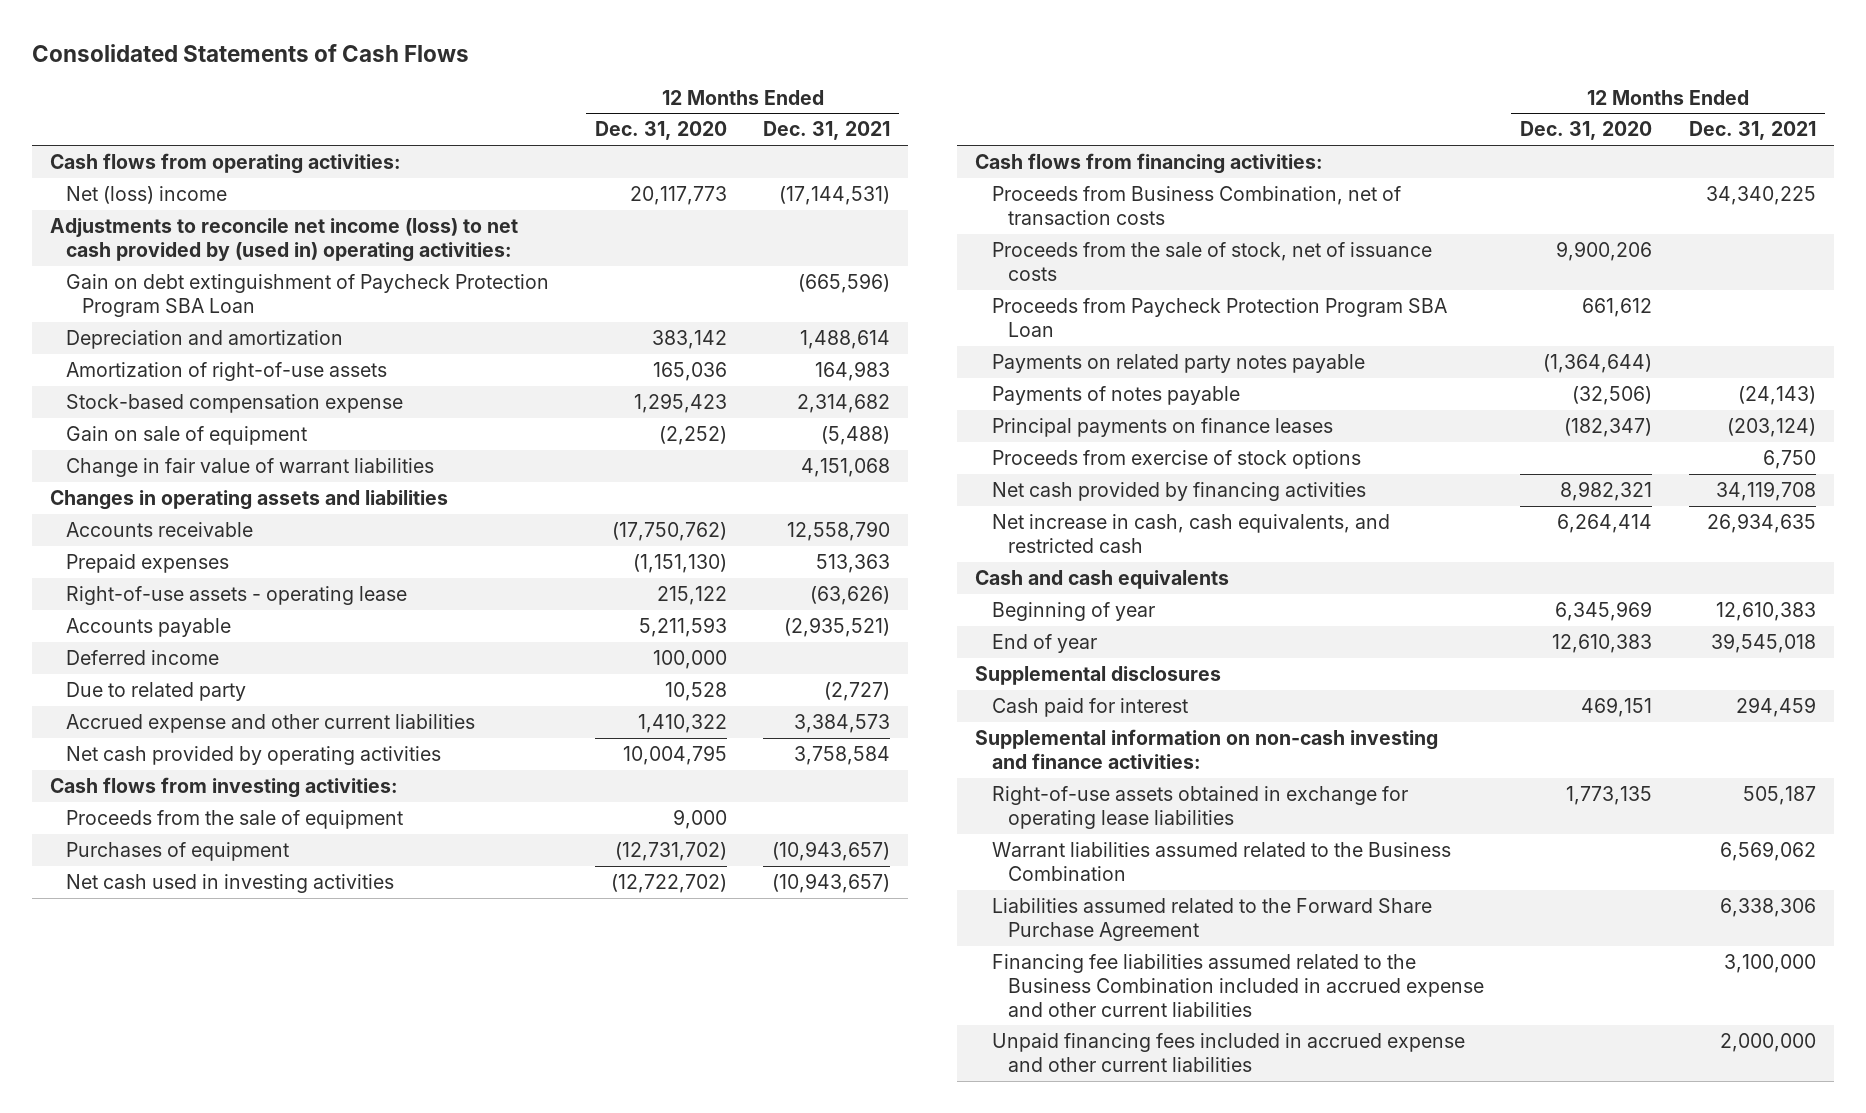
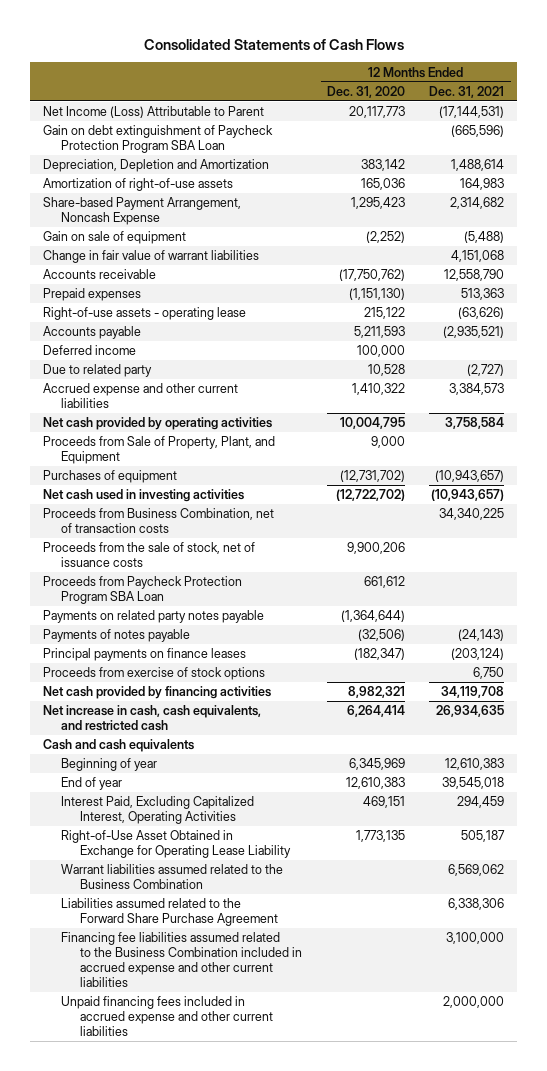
[49,153,401,175] Cash flows from operating activities: -> none
[49,218,518,262] Adjustments to reconcile net income (loss) to net cash provided by (used in) operating activities: -> none
[66,186,228,205] Net (loss) income -> [42,106,264,119] Net Income (Loss) Attributable to Parent
[66,330,344,350] Depreciation and amortization -> [42,159,269,173] Depreciation, Depletion and Amortization
[66,394,404,414] Stock-based compensation expense -> [42,197,241,226] Share-based Payment Arrangement, Noncash Expense
[49,490,448,511] Changes in operating assets and liabilities -> none
[49,777,398,799] Cash flows from investing activities: -> none
[66,810,404,830] Proceeds from the sale of equipment -> [42,436,275,465] Proceeds from Sale of Property, Plant, and Equipment
[975,153,1324,175] Cash flows from financing activities: -> none
[975,666,1222,686] Supplemental disclosures -> none
[975,729,1439,769] Supplemental information on non-cash investing and finance activities: -> none
[991,698,1188,718] Cash paid for interest -> [61,796,255,825] Interest Paid, Excluding Capitalized Interest, Operating Activities
[991,786,1408,829] Right-of-use assets obtained in exchange for operating lease liabilities -> [61,830,292,859] Right-of-Use Asset Obtained in Exchange for Operating Lease Liability

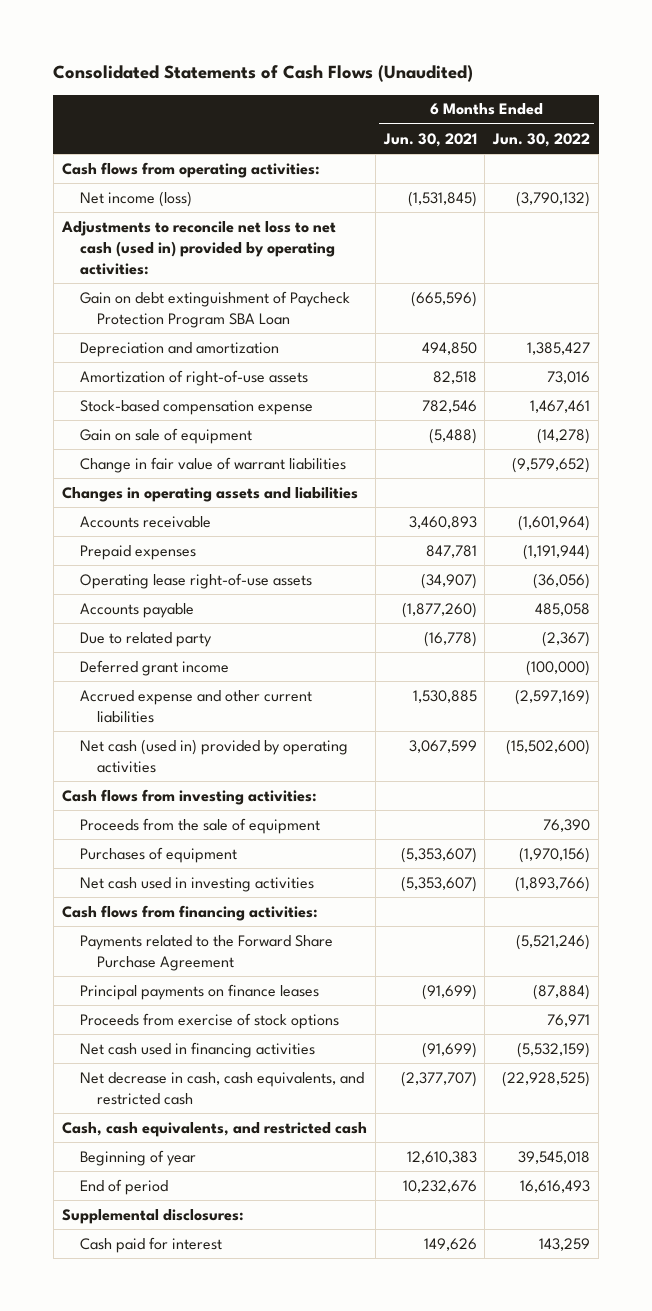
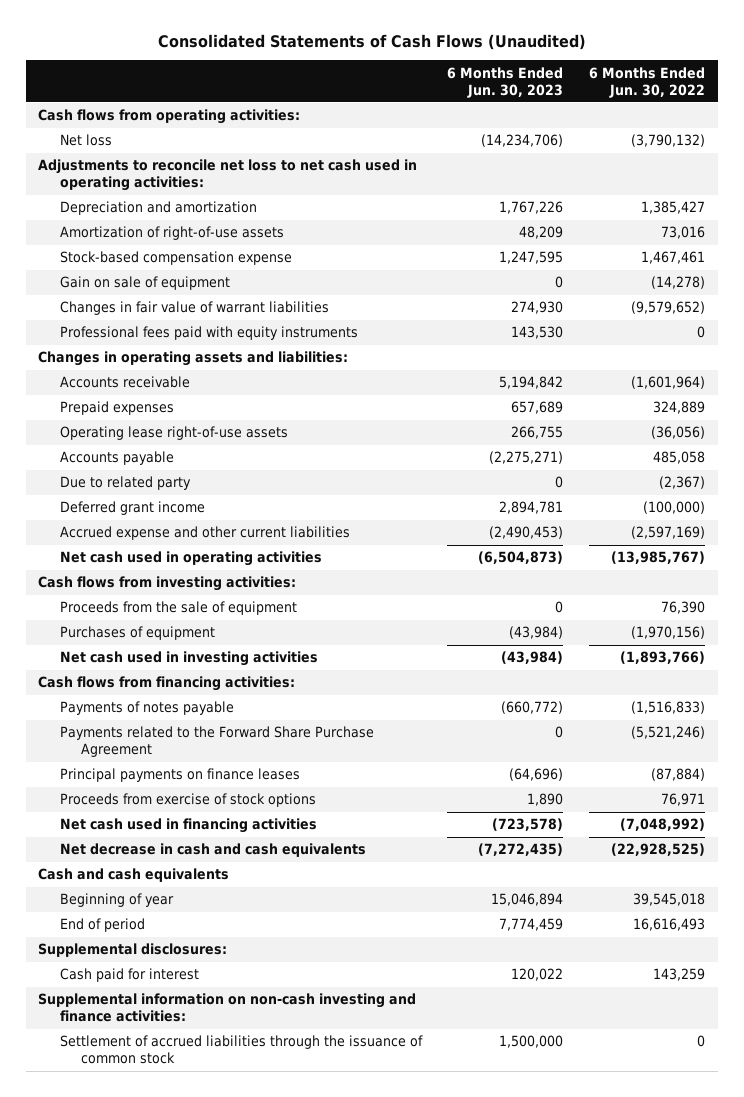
[382,132,477,147] Jun. 30, 2021 -> none
none -> [447,66,564,98] 6 Months Ended Jun. 30, 2023
[79,290,350,328] Gain on debt extinguishment of Paycheck Protection Program SBA Loan -> none
[79,190,192,207] Net income (loss) -> [59,134,112,147] Net loss
[60,220,336,275] Adjustments to reconcile net loss to net cash (used in) provided by operating activities: -> [38,159,418,192] Adjustments to reconcile net loss to net cash used in operating activities:
[79,456,346,473] Change in fair value of warrant liabilities -> [59,301,329,316] Changes in fair value of warrant liabilities
none -> [59,326,358,341] Professional fees paid with equity instruments
[61,486,358,502] Changes in operating assets and liabilities -> [38,351,349,367] Changes in operating assets and liabilities:
[523,543,591,560] (1,191,944) -> [653,401,706,415] 324,889
[79,738,348,773] Net cash (used in) provided by operating activities -> [59,551,322,567] Net cash used in operating activities
[506,738,591,755] (15,502,600) -> [611,551,706,565] (13,985,767)
none -> [59,701,234,716] Payments of notes payable
[517,1041,591,1058] (5,532,159) -> [620,818,706,832] (7,048,992)
[79,1071,364,1105] Net decrease in cash, cash equivalents, and restricted cash -> [59,843,366,858] Net decrease in cash and cash equivalents
[61,1121,367,1137] Cash, cash equivalents, and restricted cash -> [38,868,230,883] Cash and cash equivalents
none -> [38,993,417,1023] Supplemental information on non-cash investing and finance activities:
none -> [59,1035,423,1065] Settlement of accrued liabilities through the issuance of common stock

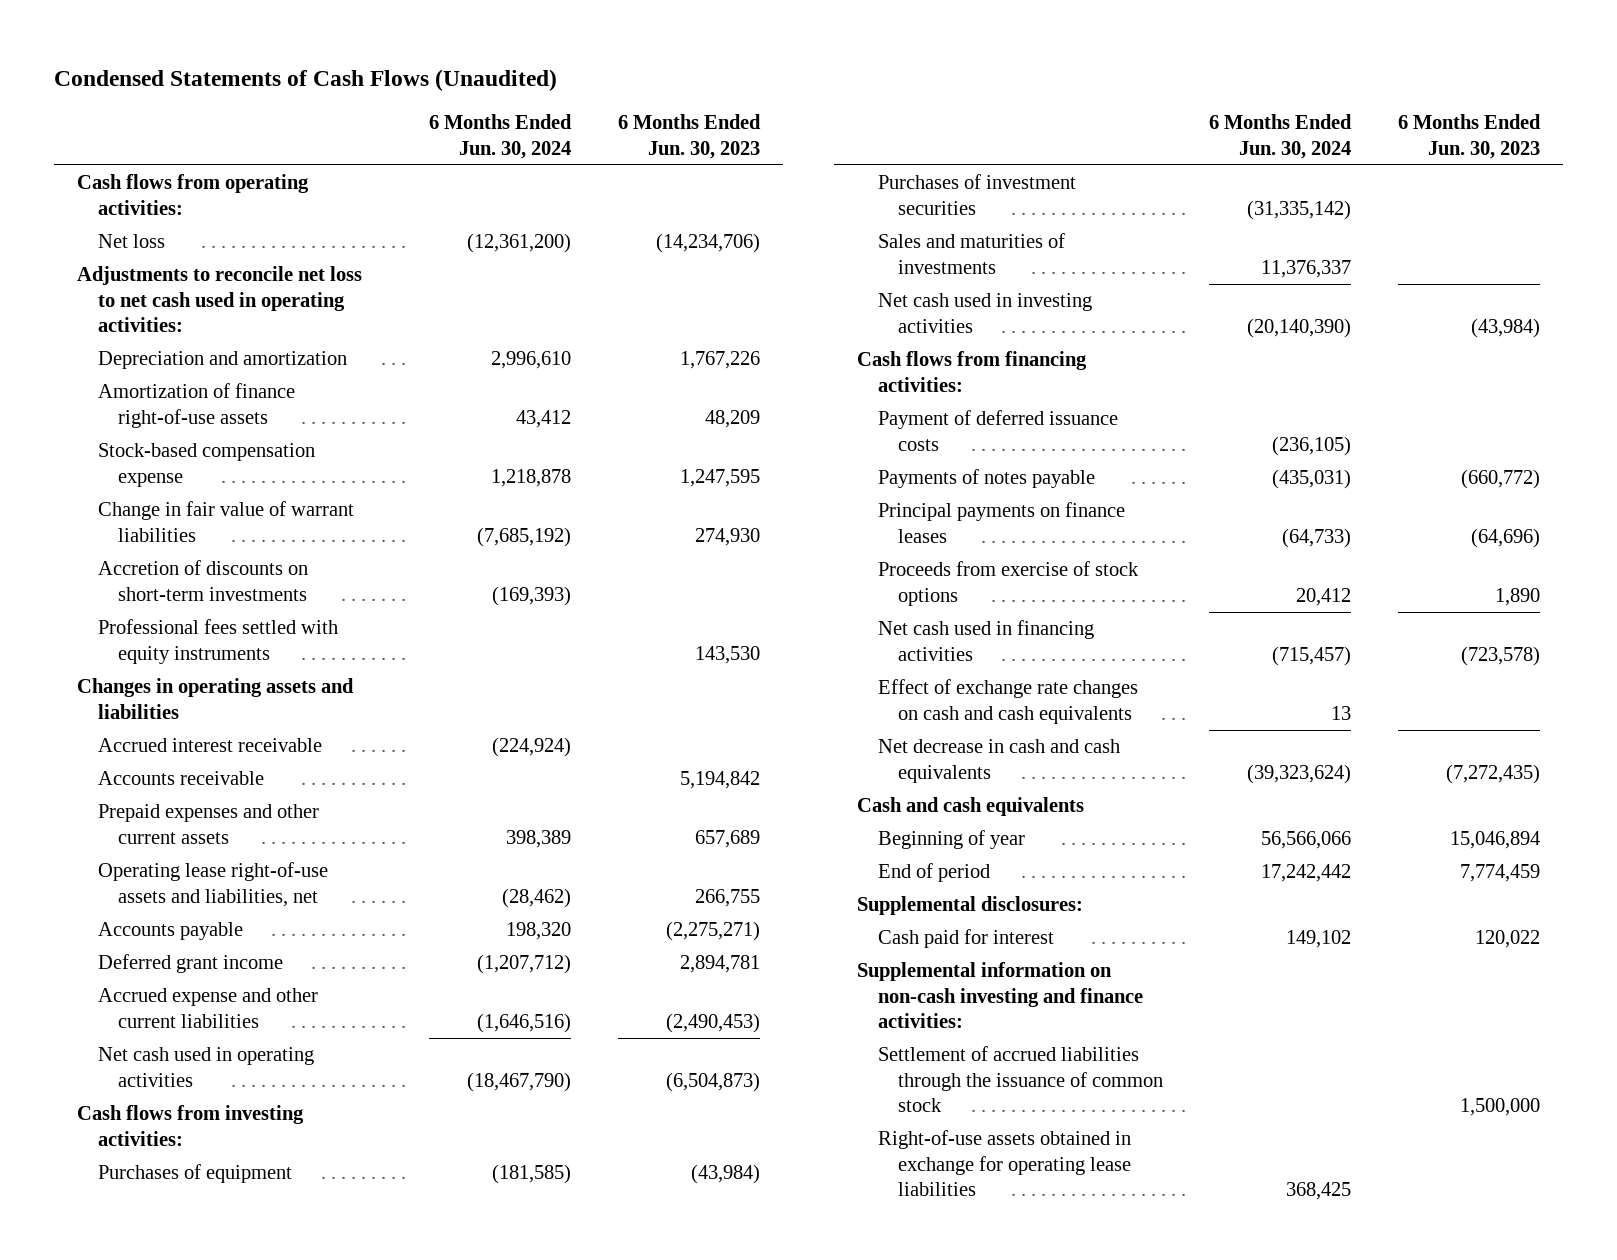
[157,33,586,50] Consolidated Statements of Cash Flows (Unaudited) -> [54,68,558,91] Condensed Statements of Cash Flows (Unaudited)
[589,66,706,98] 6 Months Ended Jun. 30, 2022 -> none
none -> [429,114,573,159] 6 Months Ended Jun. 30, 2024
[59,226,284,241] Amortization of right-of-use assets -> [97,383,295,428] Amortization of finance right-of-use assets
[59,276,230,291] Gain on sale of equipment -> none
[59,301,329,316] Changes in fair value of warrant liabilities -> [97,501,354,542] Change in fair value of warrant liabilities
none -> [97,560,308,601] Accretion of discounts on short-term investments
[59,326,358,341] Professional fees paid with equity instruments -> [97,619,338,664] Professional fees settled with equity instruments
[38,351,349,367] Changes in operating assets and liabilities: -> [77,678,355,719] Changes in operating assets and liabilities
none -> [97,738,322,753] Accrued interest receivable
[59,401,174,416] Prepaid expenses -> [97,804,319,844] Prepaid expenses and other current assets
[59,426,288,441] Operating lease right-of-use assets -> [97,862,328,907] Operating lease right-of-use assets and liabilities, net
[59,476,191,491] Due to related party -> none
[59,601,297,616] Proceeds from the sale of equipment -> none
none -> [877,174,1076,215] Purchases of investment securities
none -> [877,233,1065,274] Sales and maturities of investments
none -> [877,410,1118,451] Payment of deferred issuance costs
[59,726,374,758] Payments related to the Forward Share Purchase Agreement -> none
none -> [877,679,1138,724] Effect of exchange rate changes on cash and cash equivalents
none -> [877,1130,1131,1196] Right-of-use assets obtained in exchange for operating lease liabilities

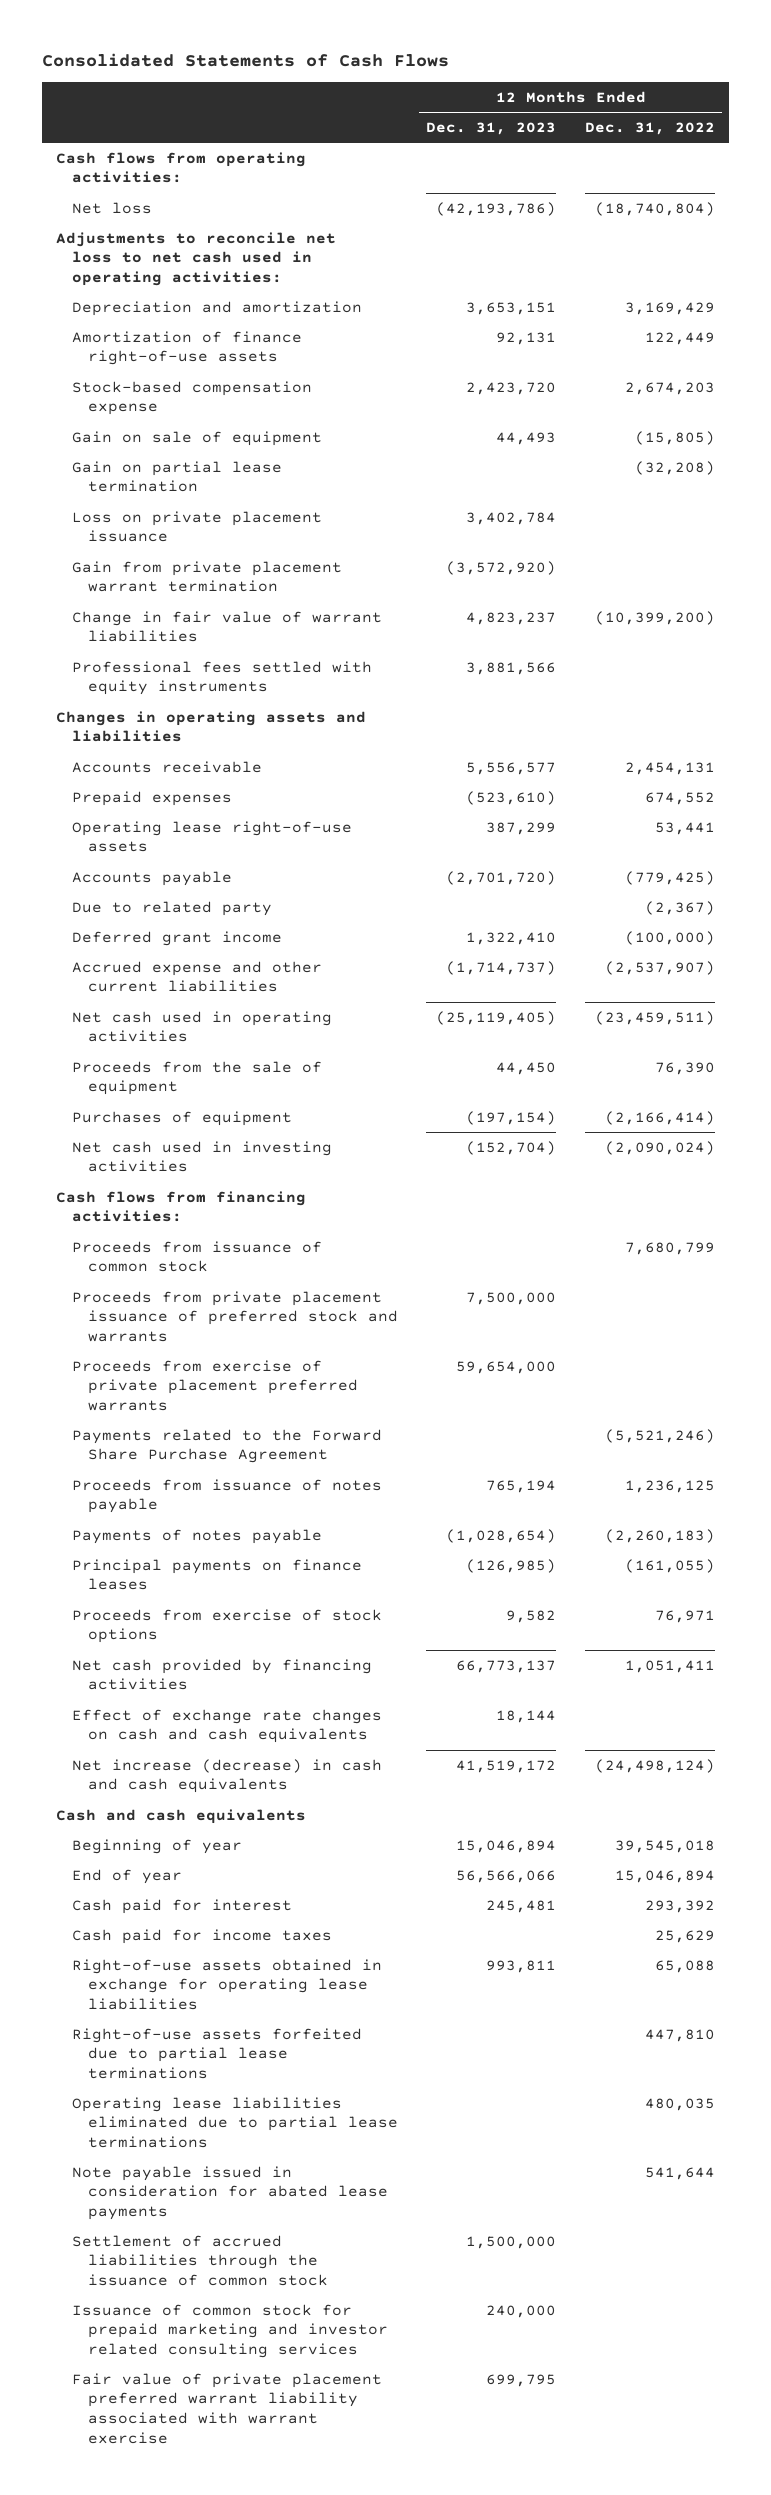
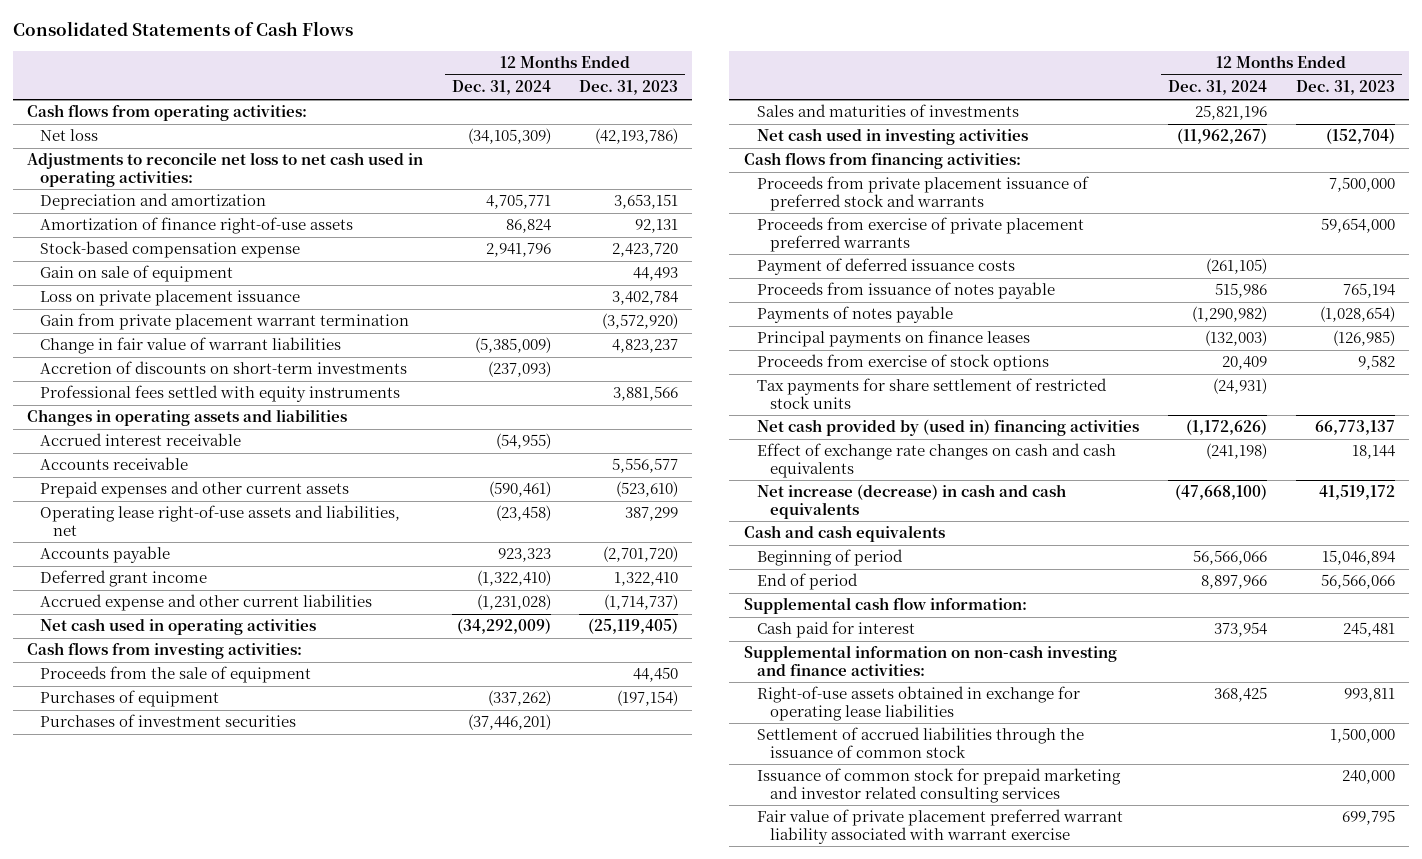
[584,121,715,135] Dec. 31, 2022 -> none
none -> [451,80,551,96] Dec. 31, 2024
[71,460,282,493] Gain on partial lease termination -> none
none -> [40,361,408,375] Accretion of discounts on short-term investments
none -> [40,433,242,447] Accrued interest receivable
[71,790,232,806] Prepaid expenses -> [40,481,350,499] Prepaid expenses and other current assets
[71,820,352,853] Operating lease right-of-use assets -> [40,505,401,536] Operating lease right-of-use assets and liabilities, net
[71,900,272,916] Due to related party -> none
none -> [27,642,303,660] Cash flows from investing activities:
none -> [40,714,297,728] Purchases of investment securities
none -> [756,104,1019,118] Sales and maturities of investments
[71,1240,322,1273] Proceeds from issuance of common stock -> none
[71,1428,382,1464] Payments related to the Forward Share Purchase Agreement -> none
none -> [756,258,1015,276] Payment of deferred issuance costs
none -> [756,378,1107,409] Tax payments for share settlement of restricted stock units
[71,1658,372,1691] Net cash provided by financing activities -> [756,419,1139,437] Net cash provided by (used in) financing activities
[71,1838,242,1854] Beginning of year -> [756,549,903,567] Beginning of period
[71,1868,182,1884] End of year -> [756,573,858,591] End of period
none -> [743,597,1027,615] Supplemental cash flow information:
[71,1928,332,1944] Cash paid for income taxes -> none
none -> [743,645,1117,676] Supplemental information on non-cash investing and finance activities:
[71,2027,362,2080] Right-of-use assets forfeited due to partial lease terminations -> none
[71,2096,398,2149] Operating lease liabilities eliminated due to partial lease terminations -> none
[71,2165,388,2221] Note payable issued in consideration for abated lease payments -> none

